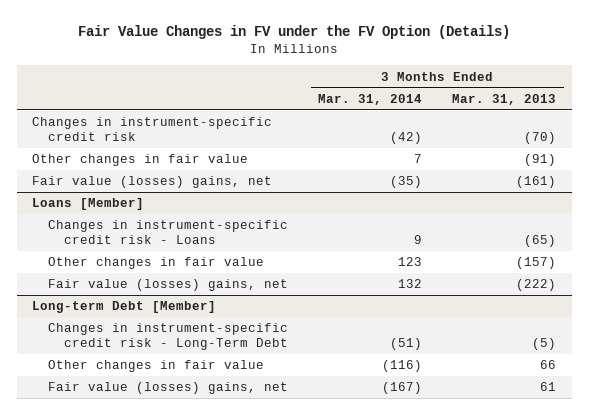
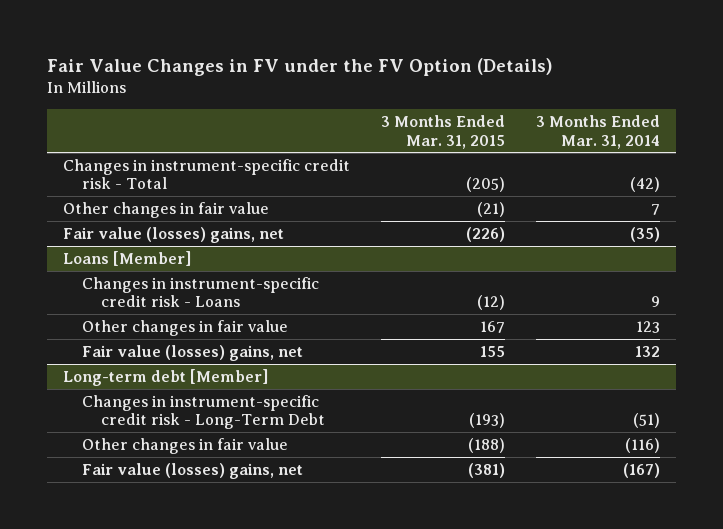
[452,93,557,105] Mar. 31, 2013 -> none
none -> [381,115,506,149] 3 Months Ended Mar. 31, 2015
[32,117,273,141] Changes in instrument-specific credit risk -> [62,158,350,190] Changes in instrument-specific credit risk - Total
[32,301,217,314] Long-term Debt [Member] -> [62,368,268,386] Long-term debt [Member]

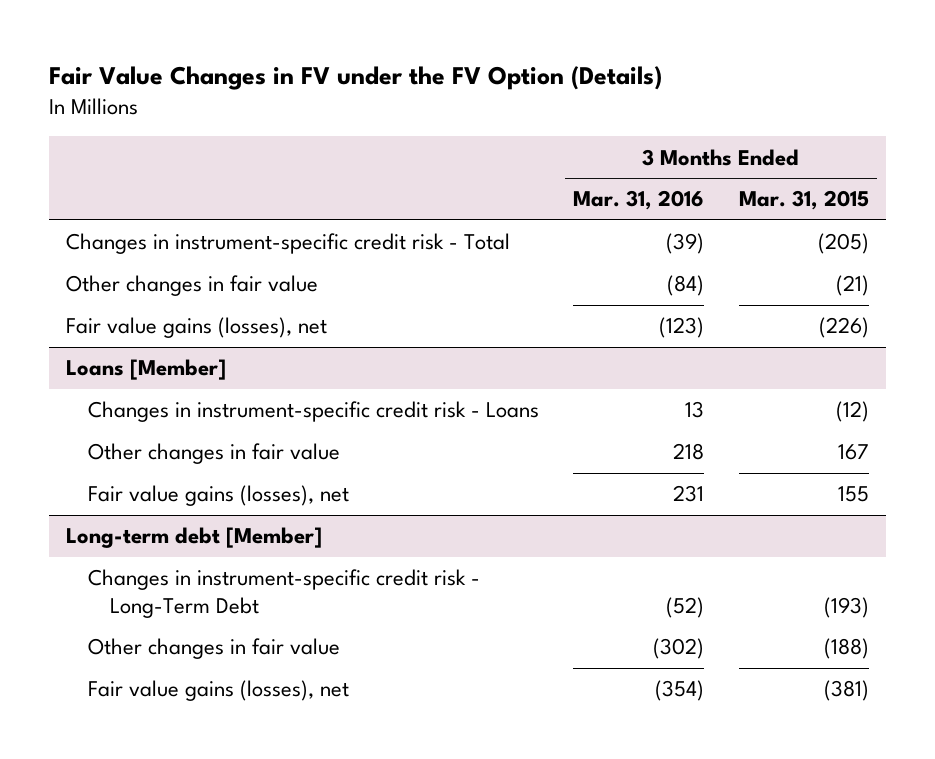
[536,115,661,149] 3 Months Ended Mar. 31, 2014 -> none
none -> [573,190,705,211] Mar. 31, 2016
[62,226,284,243] Fair value (losses) gains, net -> [66,317,328,339] Fair value gains (losses), net
[81,344,303,361] Fair value (losses) gains, net -> [88,485,350,507] Fair value gains (losses), net
[81,462,303,479] Fair value (losses) gains, net -> [88,680,350,702] Fair value gains (losses), net

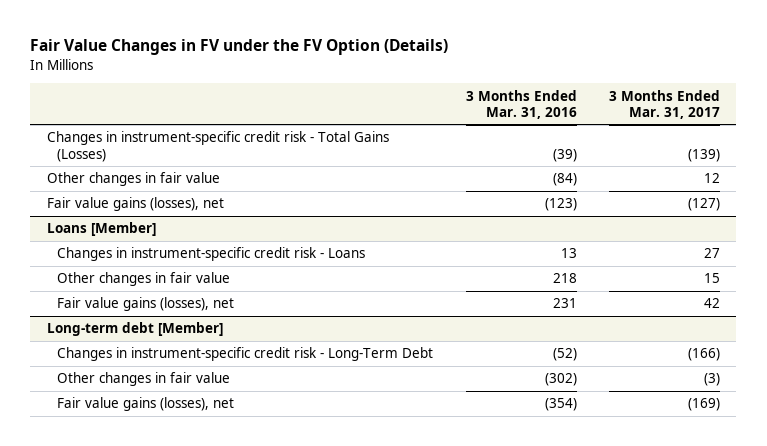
[738,190,869,211] Mar. 31, 2015 -> none
none -> [609,89,721,119] 3 Months Ended Mar. 31, 2017
[66,233,511,255] Changes in instrument-specific credit risk - Total -> [46,131,389,162] Changes in instrument-specific credit risk - Total Gains (Losses)

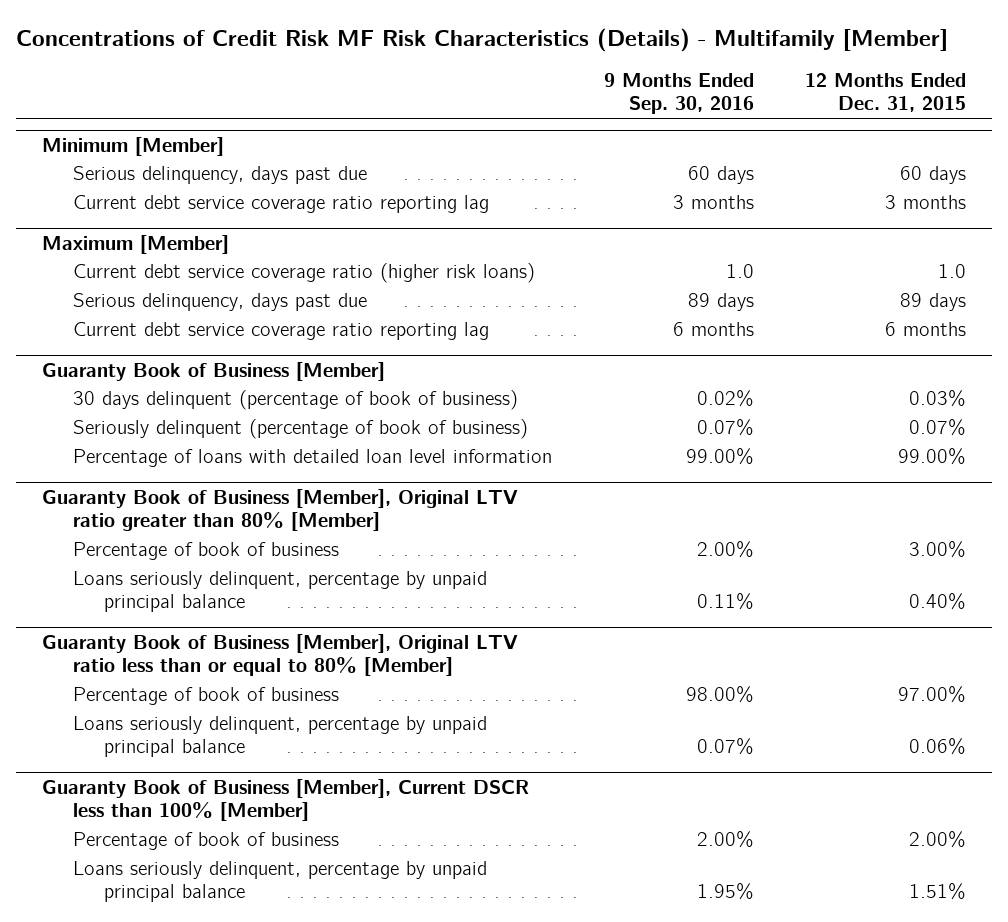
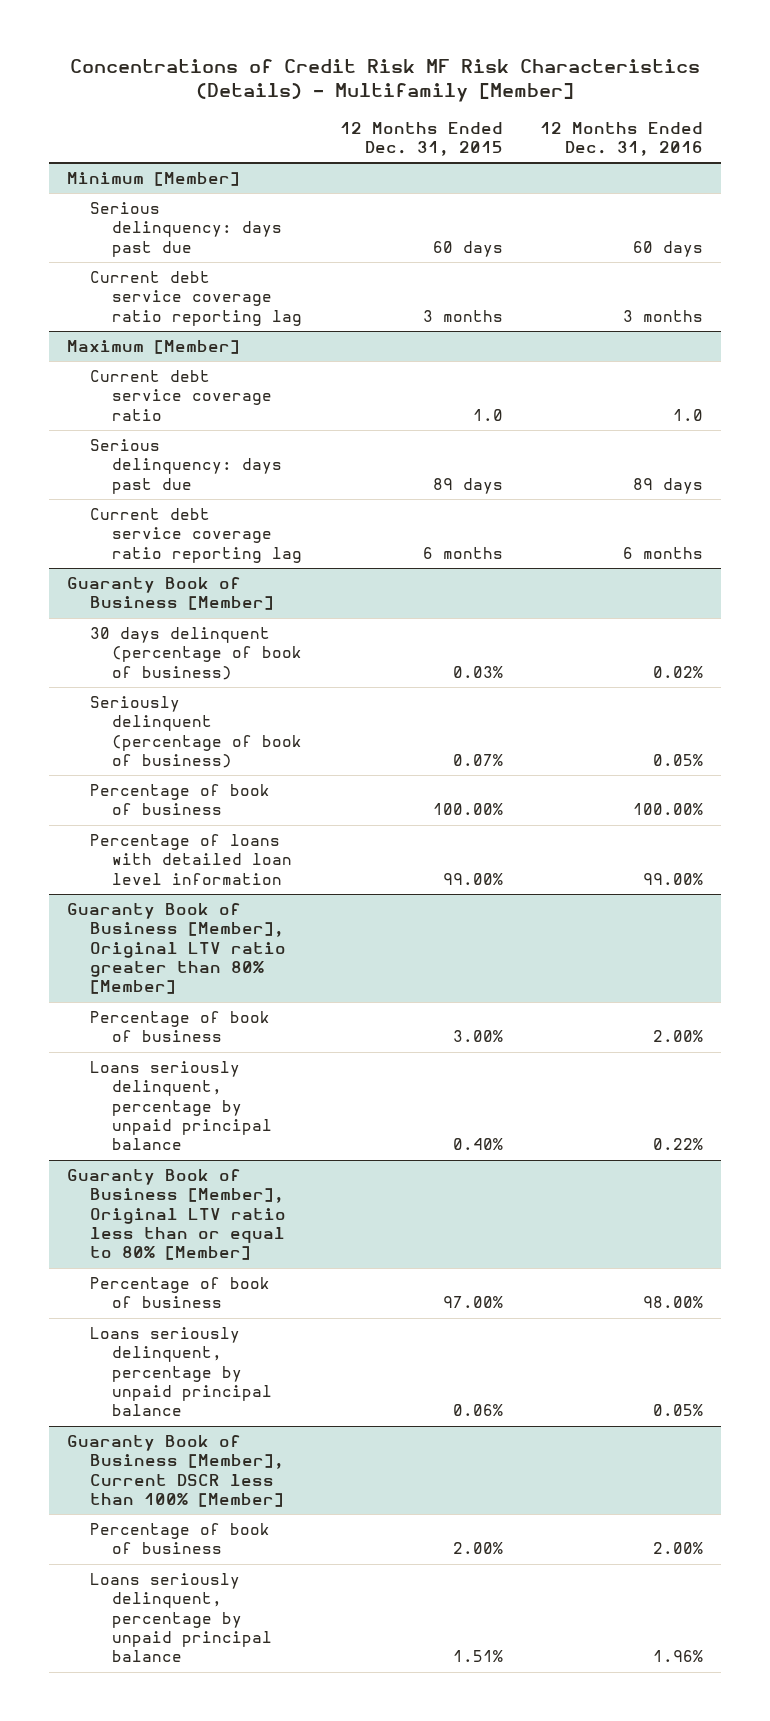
[603,73,754,115] 9 Months Ended Sep. 30, 2016 -> none
none -> [539,121,703,156] 12 Months Ended Dec. 31, 2016
[73,166,368,185] Serious delinquency, days past due -> [89,202,283,257] Serious delinquency: days past due
[73,263,536,284] Current debt service coverage ratio (higher risk loans) -> [89,370,273,421] Current debt service coverage ratio
[73,293,368,312] Serious delinquency, days past due -> [89,439,283,494] Serious delinquency: days past due
none -> [89,784,270,816] Percentage of book of business

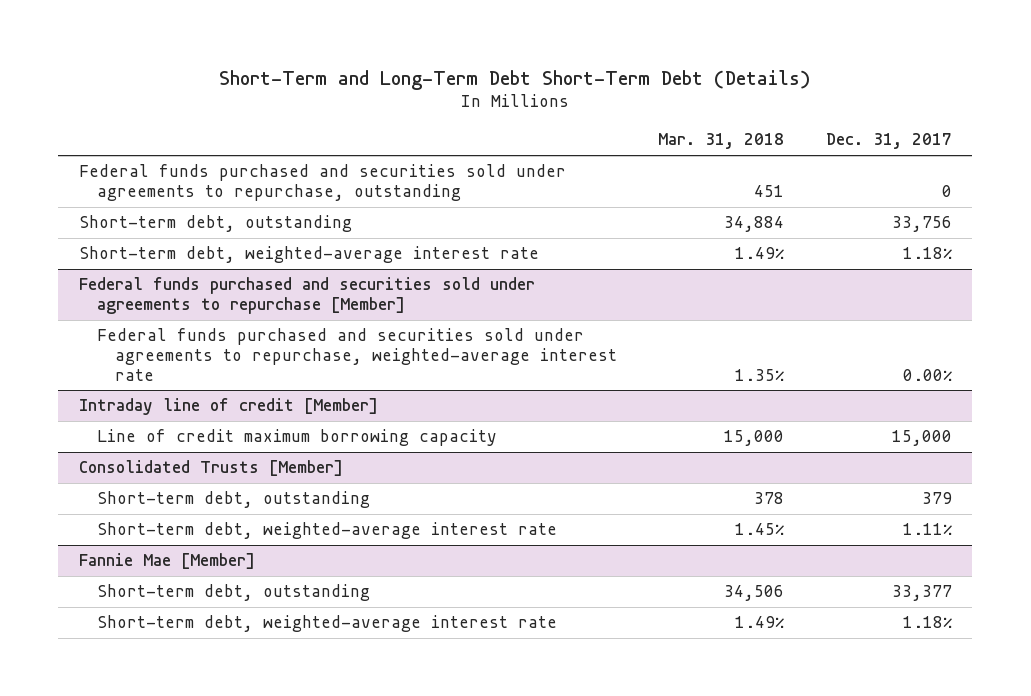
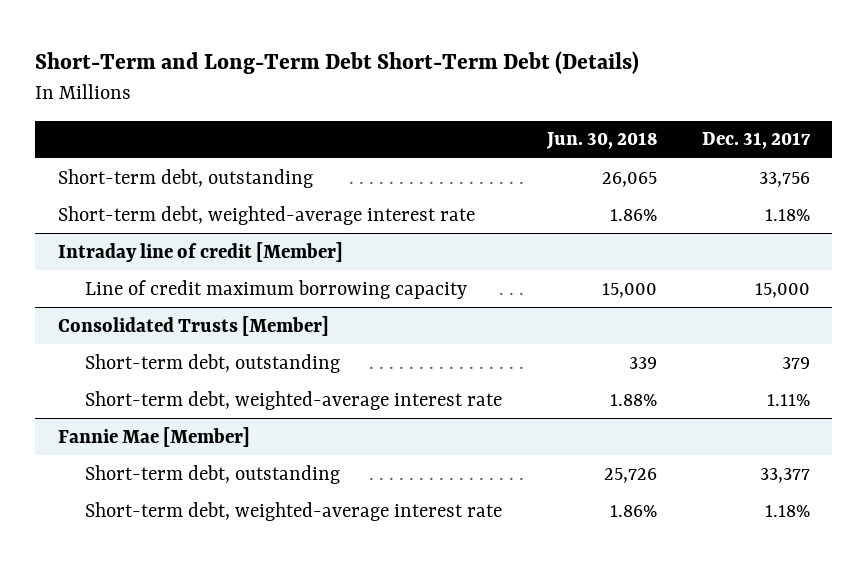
[658,133,785,150] Mar. 31, 2018 -> none
none -> [545,132,657,150] Jun. 30, 2018
[79,164,567,201] Federal funds purchased and securities sold under agreements to repurchase, outstanding -> none
[79,277,536,314] Federal funds purchased and securities sold under agreements to repurchase [Member] -> none
[97,328,617,381] Federal funds purchased and securities sold under agreements to repurchase, weighted-average interest rate -> none

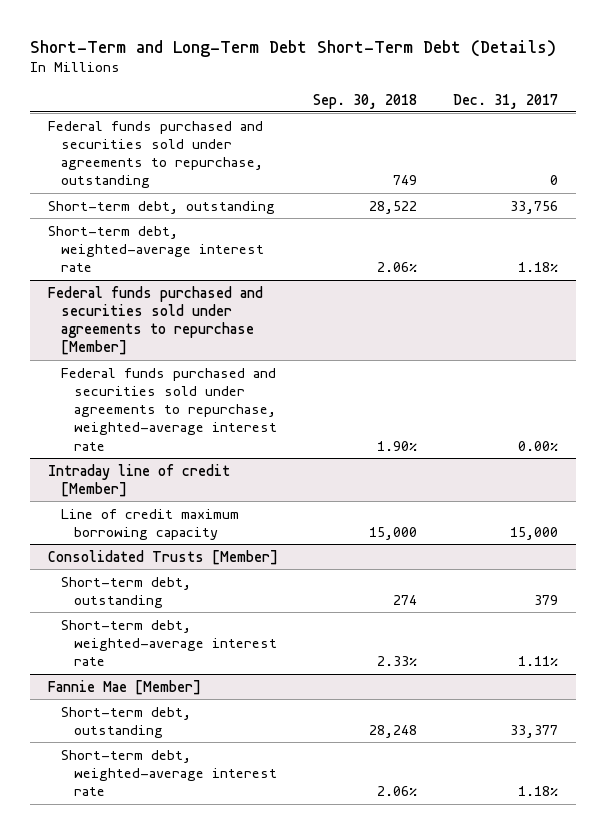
[545,132,657,150] Jun. 30, 2018 -> none
none -> [313,93,418,109] Sep. 30, 2018
none -> [47,120,264,189] Federal funds purchased and securities sold under agreements to repurchase, outstanding
none -> [47,285,263,356] Federal funds purchased and securities sold under agreements to repurchase [Member]
none -> [61,367,278,451] Federal funds purchased and securities sold under agreements to repurchase, weighted-average interest rate

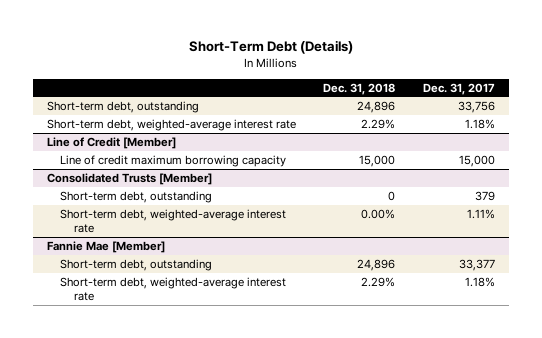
[29,39,556,57] Short-Term and Long-Term Debt Short-Term Debt (Details) -> [188,39,353,54] Short-Term Debt (Details)
[313,93,418,109] Sep. 30, 2018 -> none
none -> [323,82,396,95] Dec. 31, 2018
[47,120,264,189] Federal funds purchased and securities sold under agreements to repurchase, outstanding -> none
[47,285,263,356] Federal funds purchased and securities sold under agreements to repurchase [Member] -> none
[61,367,278,451] Federal funds purchased and securities sold under agreements to repurchase, weighted-average interest rate -> none
[47,463,230,497] Intraday line of credit [Member] -> [46,137,176,150] Line of Credit [Member]

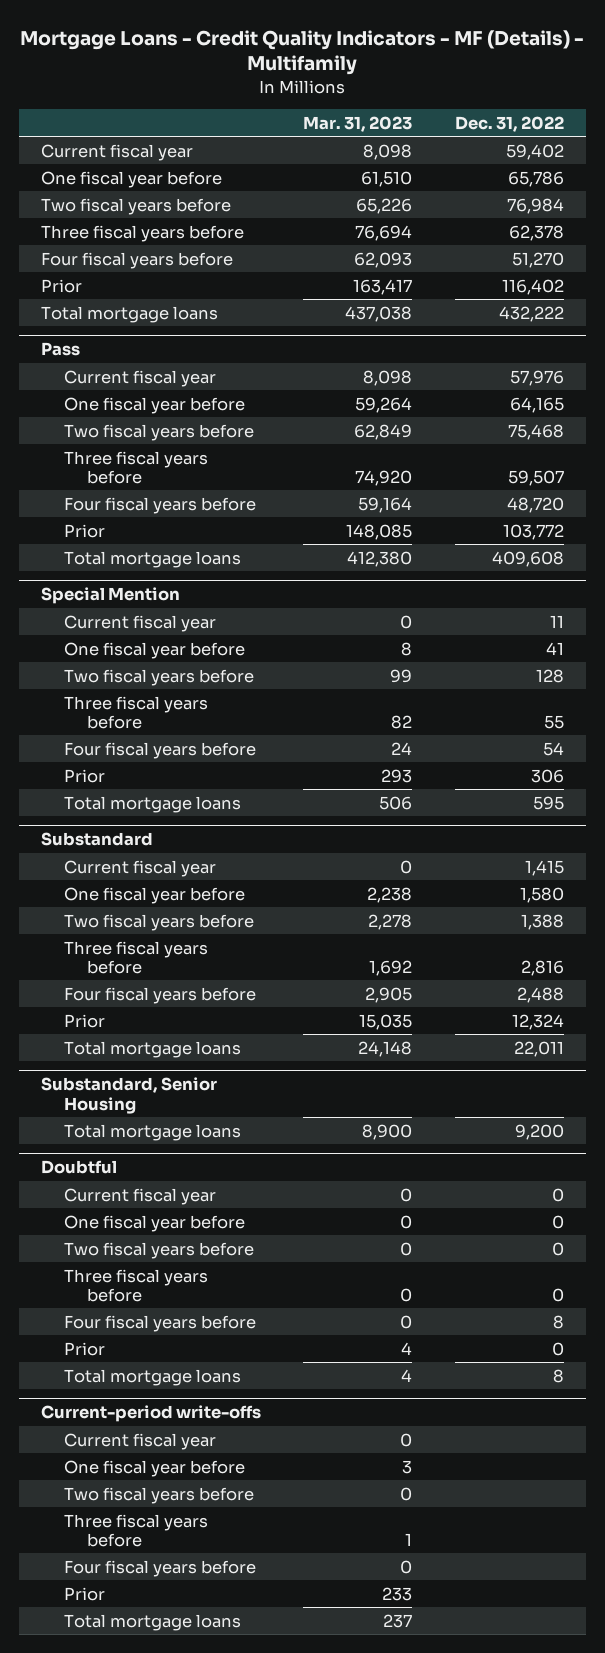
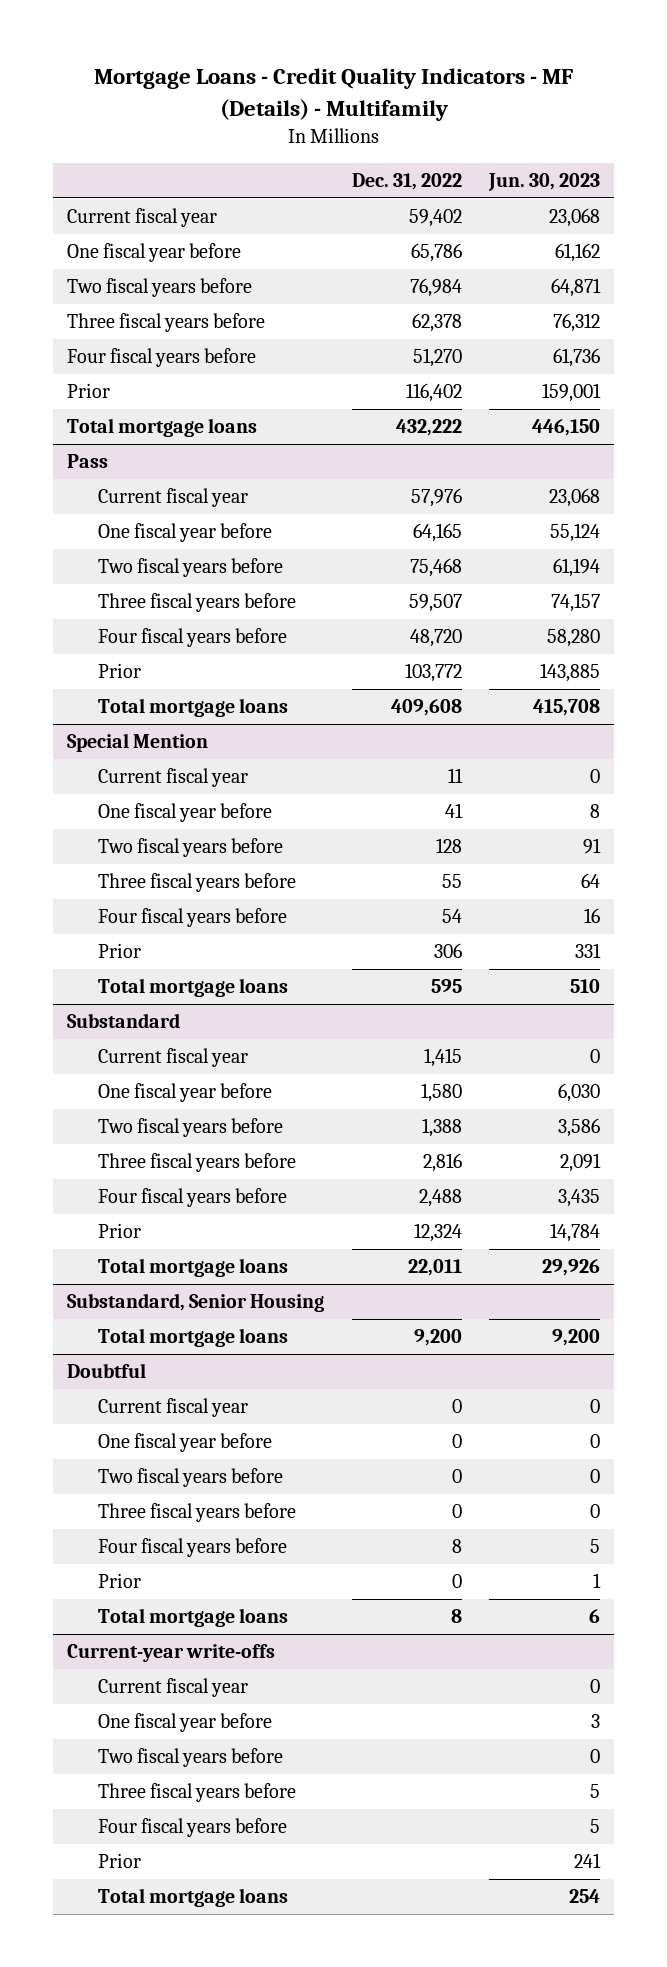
[303,115,413,132] Mar. 31, 2023 -> none
none -> [488,172,601,191] Jun. 30, 2023
[40,1405,261,1423] Current-period write-offs -> [66,1644,275,1663] Current-year write-offs

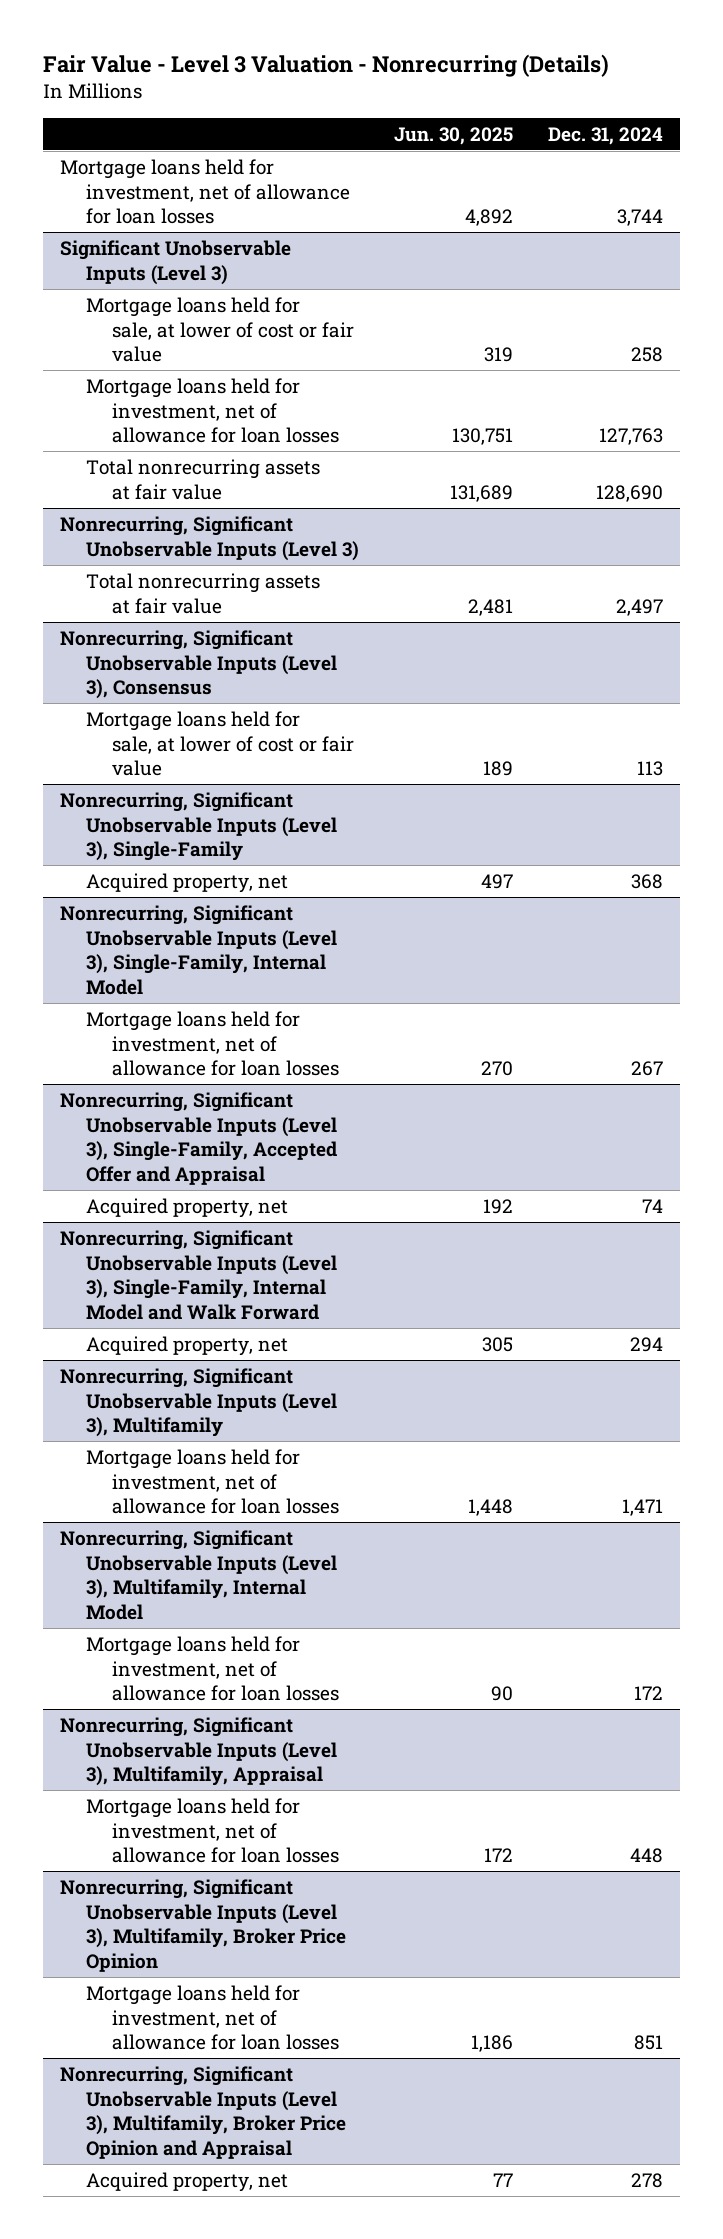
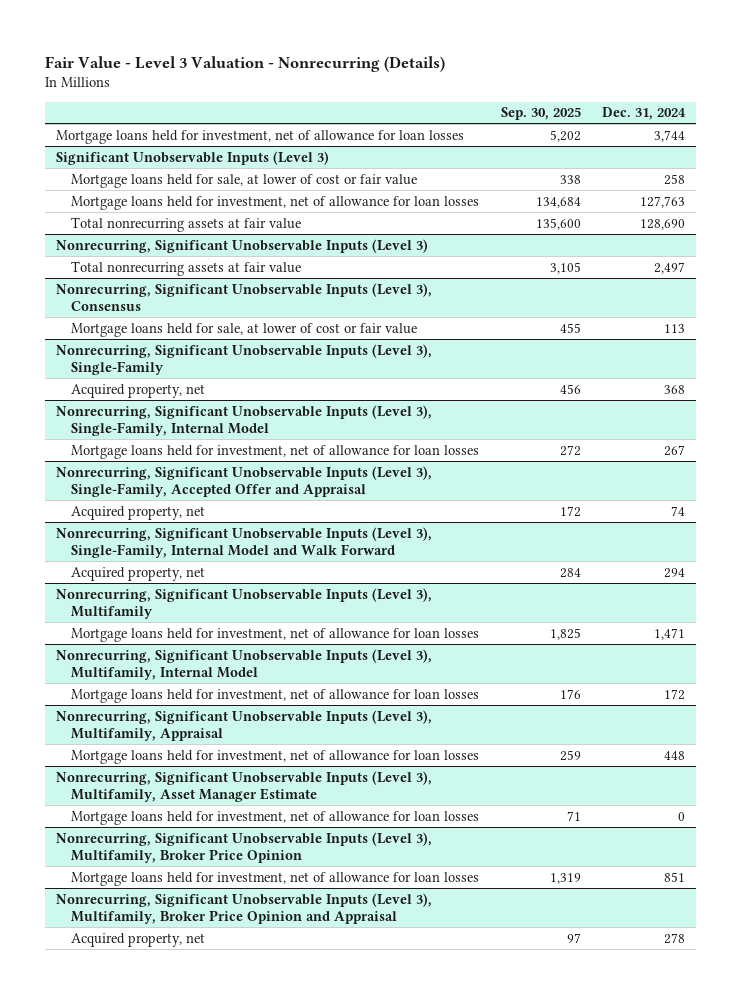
[393,126,513,145] Jun. 30, 2025 -> none
none -> [500,107,581,121] Sep. 30, 2025
none -> [56,770,433,802] Nonrecurring, Significant Unobservable Inputs (Level 3), Multifamily, Asset Manager Estimate
none -> [71,810,480,825] Mortgage loans held for investment, net of allowance for loan losses

